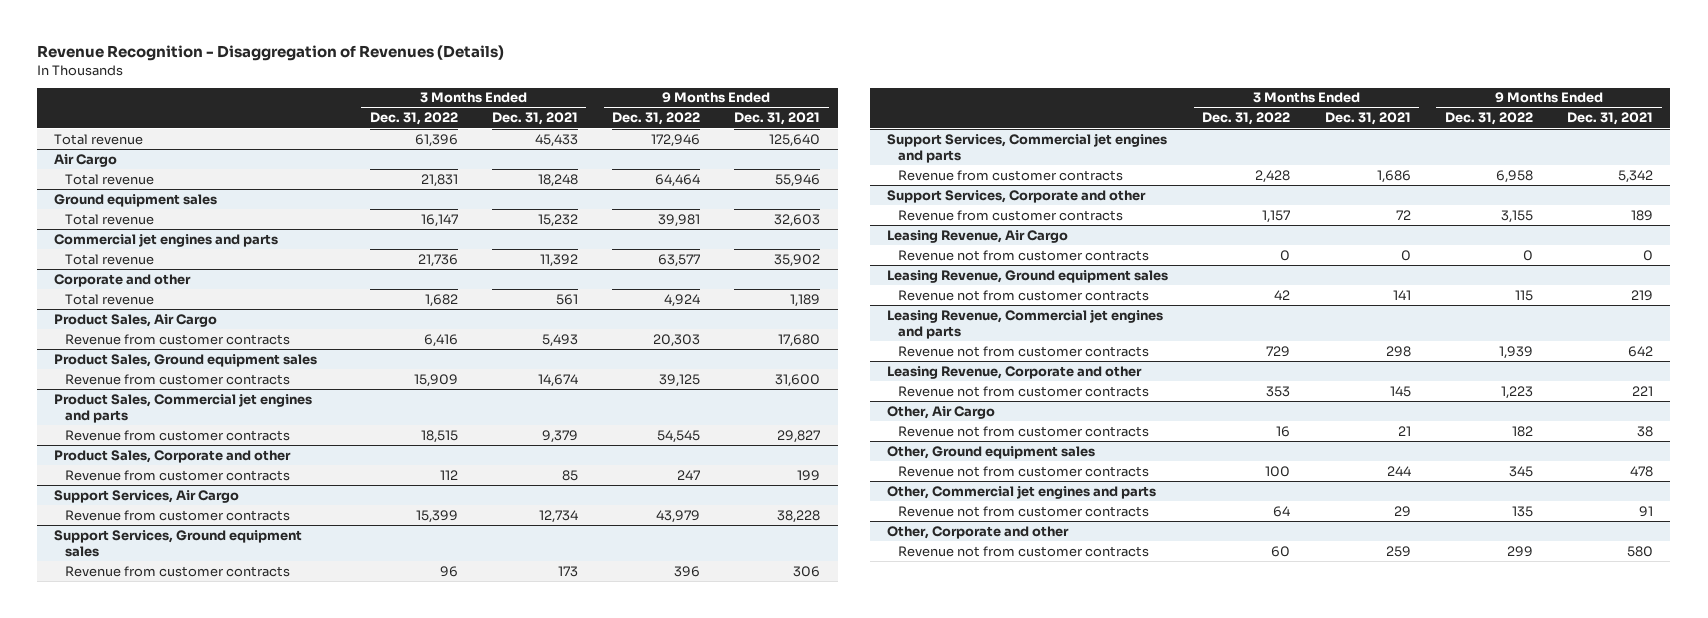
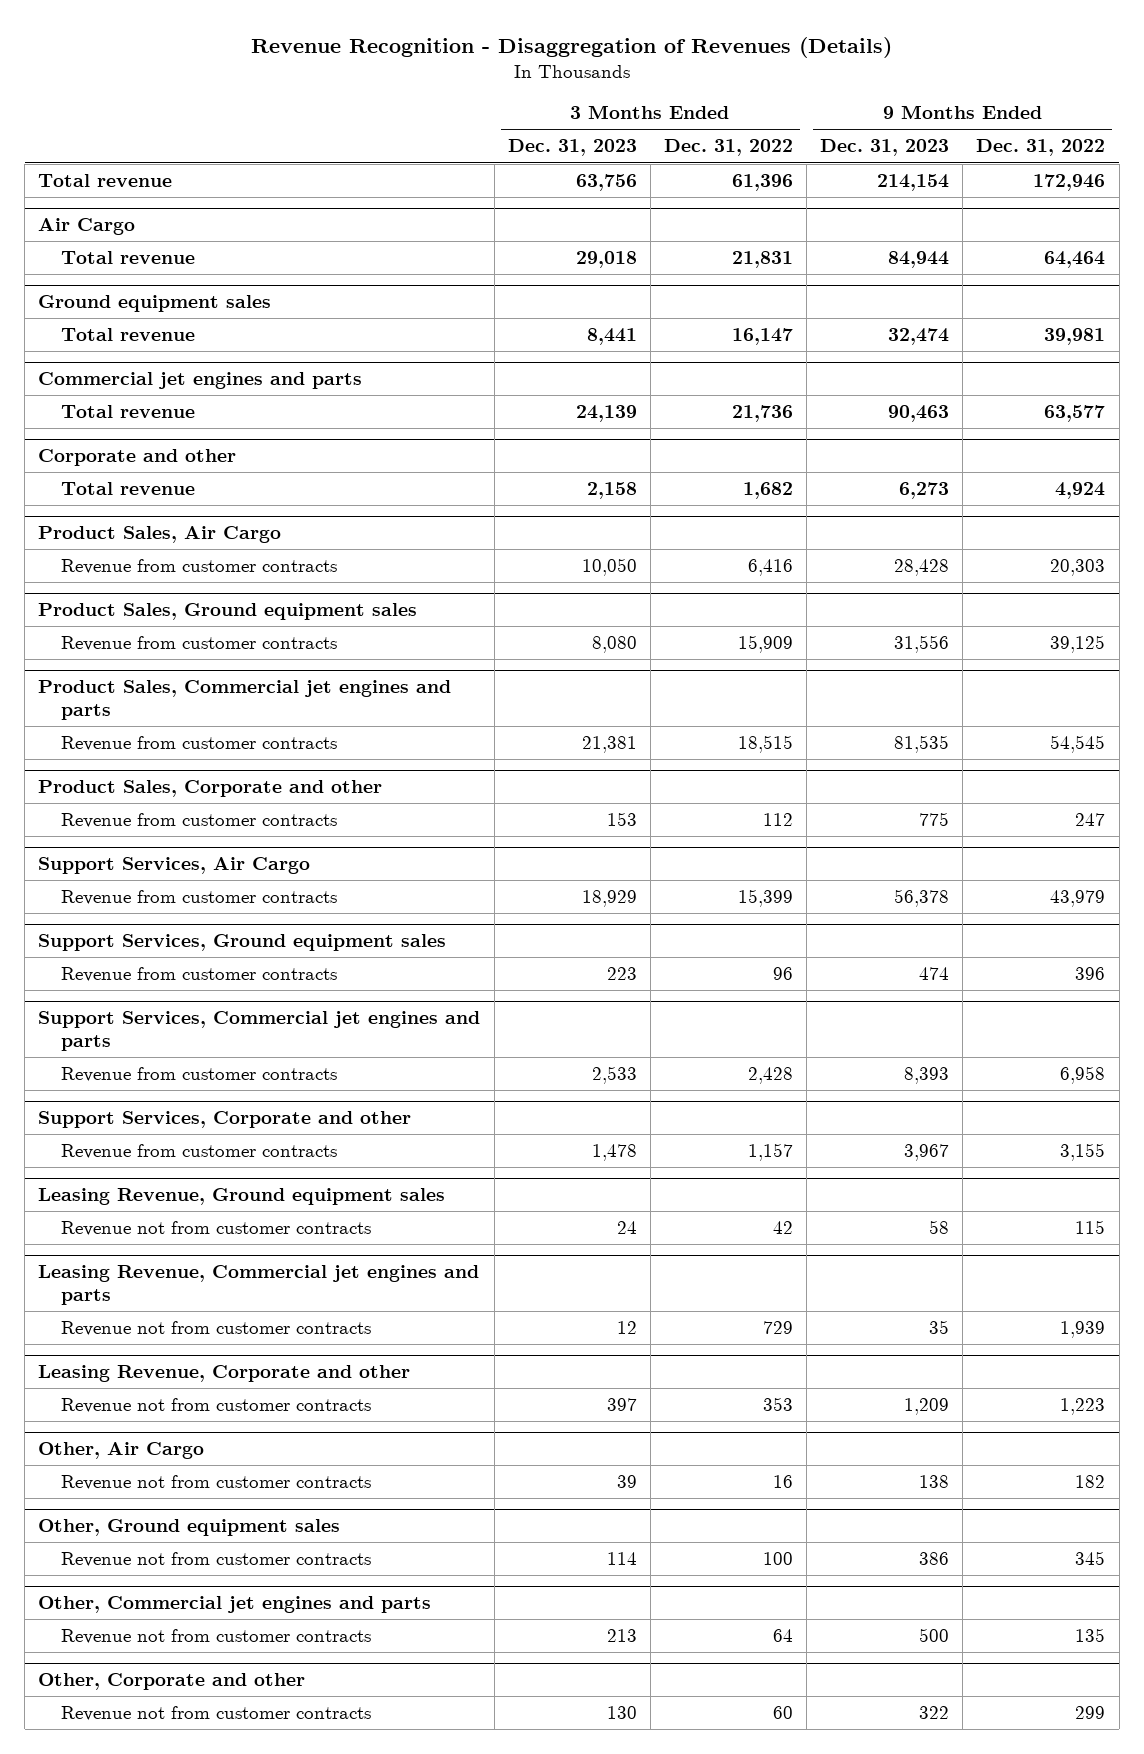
[491,112,578,126] Dec. 31, 2021 -> none
[734,112,821,126] Dec. 31, 2021 -> none
none -> [507,139,637,157] Dec. 31, 2023
none -> [820,139,950,157] Dec. 31, 2023
[887,229,1069,243] Leasing Revenue, Air Cargo -> none
[898,249,1150,261] Revenue not from customer contracts -> none

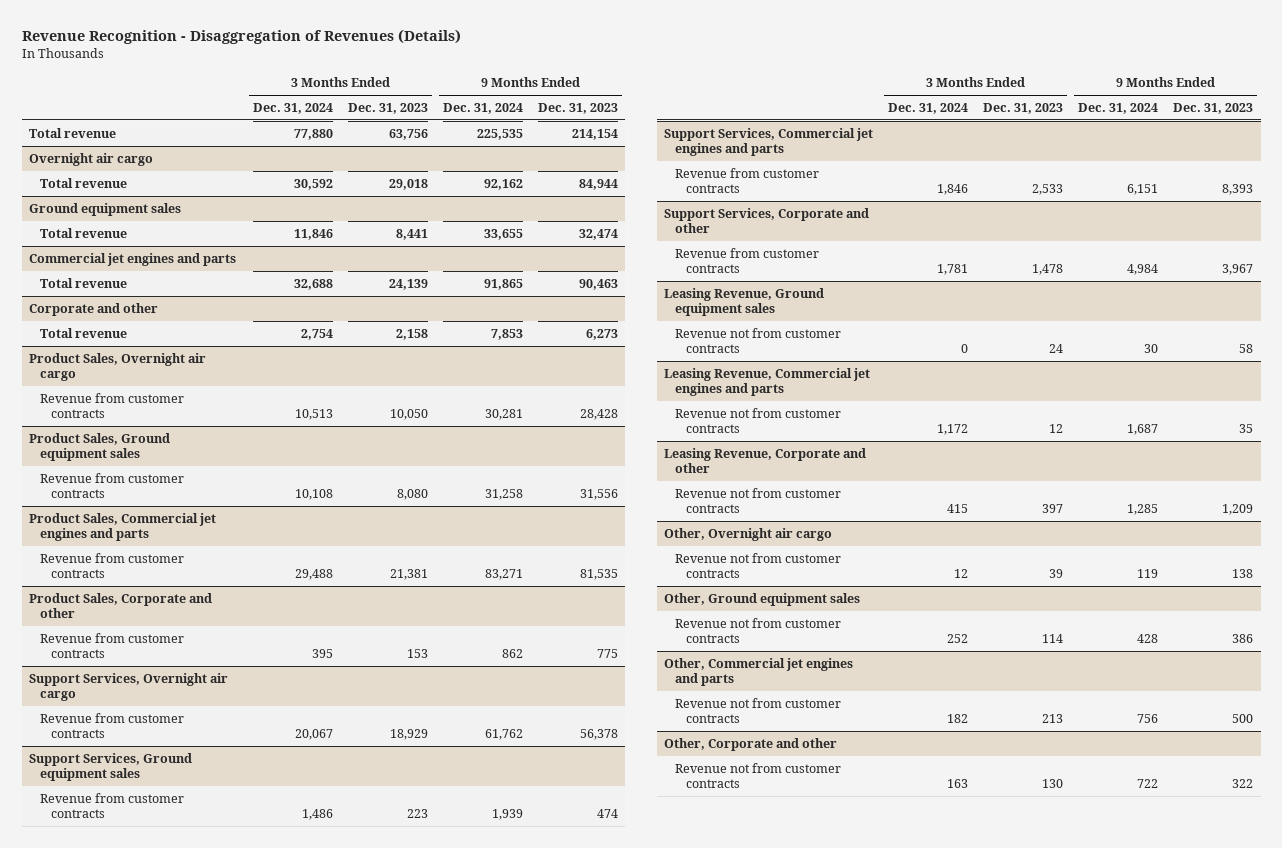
[663,139,793,157] Dec. 31, 2022 -> none
[976,139,1106,157] Dec. 31, 2022 -> none
none -> [253,102,334,114] Dec. 31, 2024
none -> [443,102,524,114] Dec. 31, 2024
[38,218,136,236] Air Cargo -> [29,152,154,166] Overnight air cargo
[38,526,282,544] Product Sales, Air Cargo -> [29,352,207,382] Product Sales, Overnight air cargo
[38,857,311,875] Support Services, Air Cargo -> [29,672,229,702] Support Services, Overnight air cargo
[38,1442,205,1460] Other, Air Cargo -> [664,527,833,541] Other, Overnight air cargo

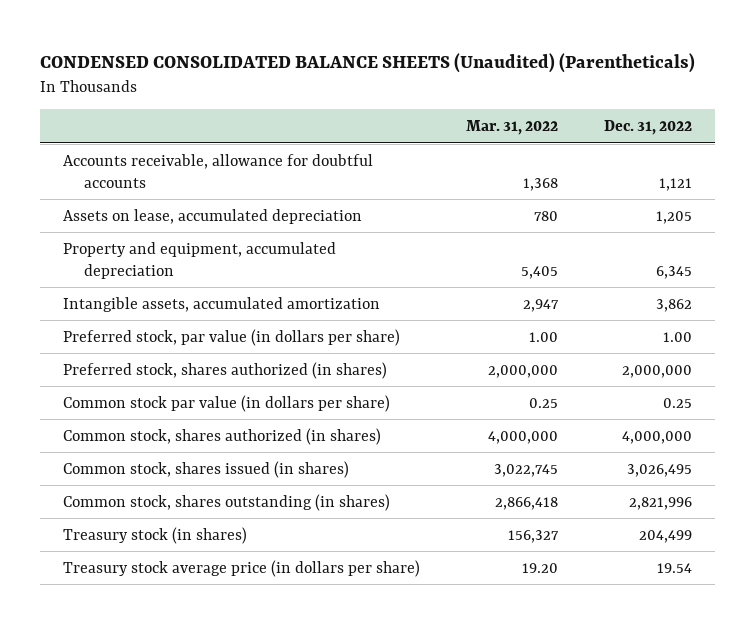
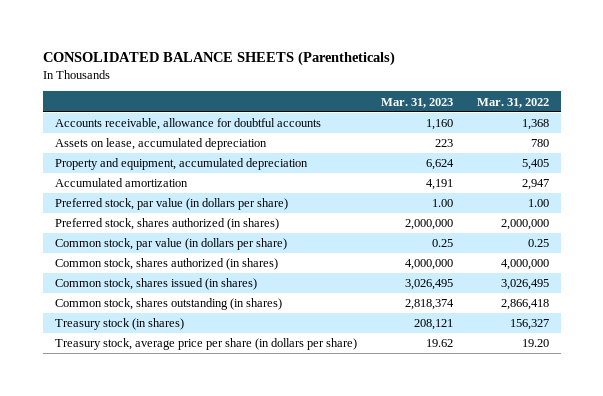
[40,52,696,73] CONDENSED CONSOLIDATED BALANCE SHEETS (Unaudited) (Parentheticals) -> [42,51,395,67] CONSOLIDATED BALANCE SHEETS (Parentheticals)
[604,119,693,135] Dec. 31, 2022 -> none
none -> [380,97,453,108] Mar. 31, 2023
[63,296,381,312] Intangible assets, accumulated amortization -> [54,178,188,188] Accumulated amortization
[63,394,391,412] Common stock par value (in dollars per share) -> [54,238,287,251] Common stock, par value (in dollars per share)
[494,463,559,477] 3,022,745 -> [500,279,549,291] 3,026,495
[63,559,421,577] Treasury stock average price (in dollars per share) -> [54,338,357,351] Treasury stock, average price per share (in dollars per share)

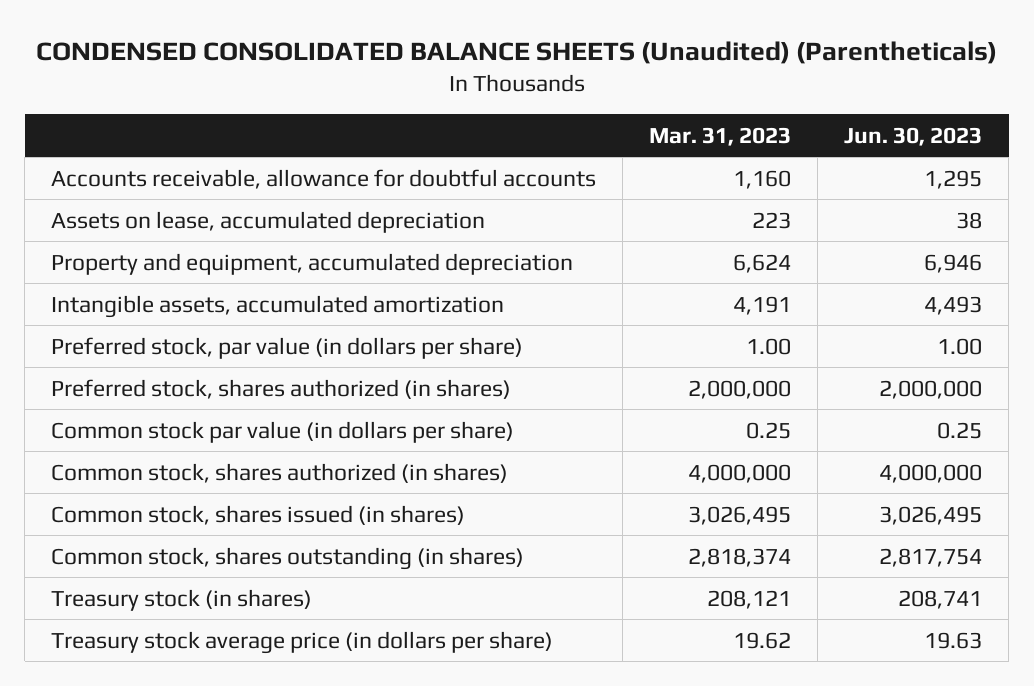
[42,51,395,67] CONSOLIDATED BALANCE SHEETS (Parentheticals) -> [35,41,997,65] CONDENSED CONSOLIDATED BALANCE SHEETS (Unaudited) (Parentheticals)
[476,97,549,108] Mar. 31, 2022 -> none
none -> [844,126,983,146] Jun. 30, 2023
[54,178,188,188] Accumulated amortization -> [51,294,505,318] Intangible assets, accumulated amortization
[54,238,287,251] Common stock, par value (in dollars per share) -> [51,420,515,443] Common stock par value (in dollars per share)
[54,338,357,351] Treasury stock, average price per share (in dollars per share) -> [51,630,554,654] Treasury stock average price (in dollars per share)

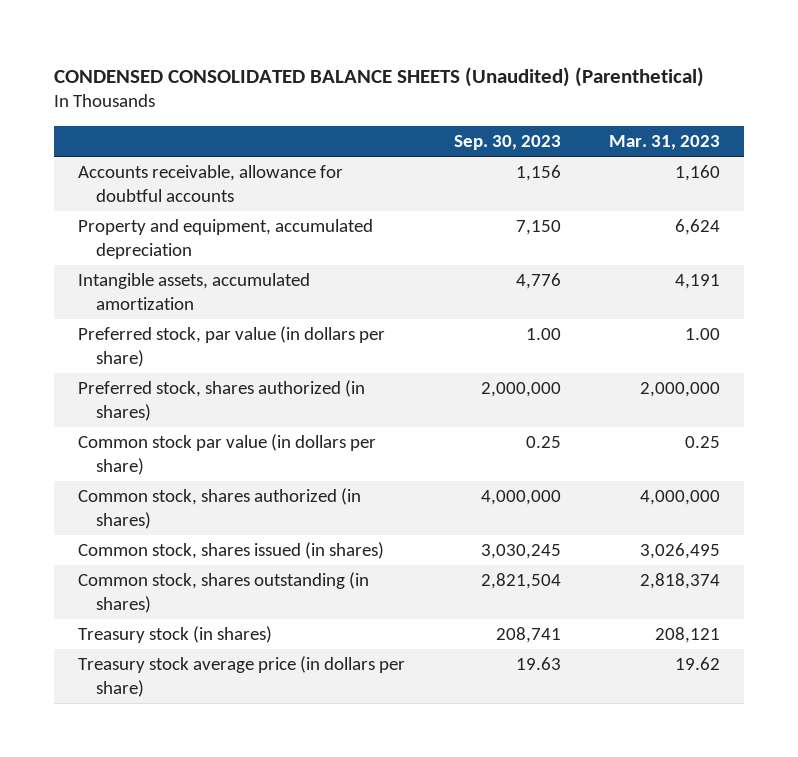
[35,41,997,65] CONDENSED CONSOLIDATED BALANCE SHEETS (Unaudited) (Parentheticals) -> [54,66,705,87] CONDENSED CONSOLIDATED BALANCE SHEETS (Unaudited) (Parenthetical)
[844,126,983,146] Jun. 30, 2023 -> none
none -> [453,134,561,150] Sep. 30, 2023
[51,210,486,233] Assets on lease, accumulated depreciation -> none

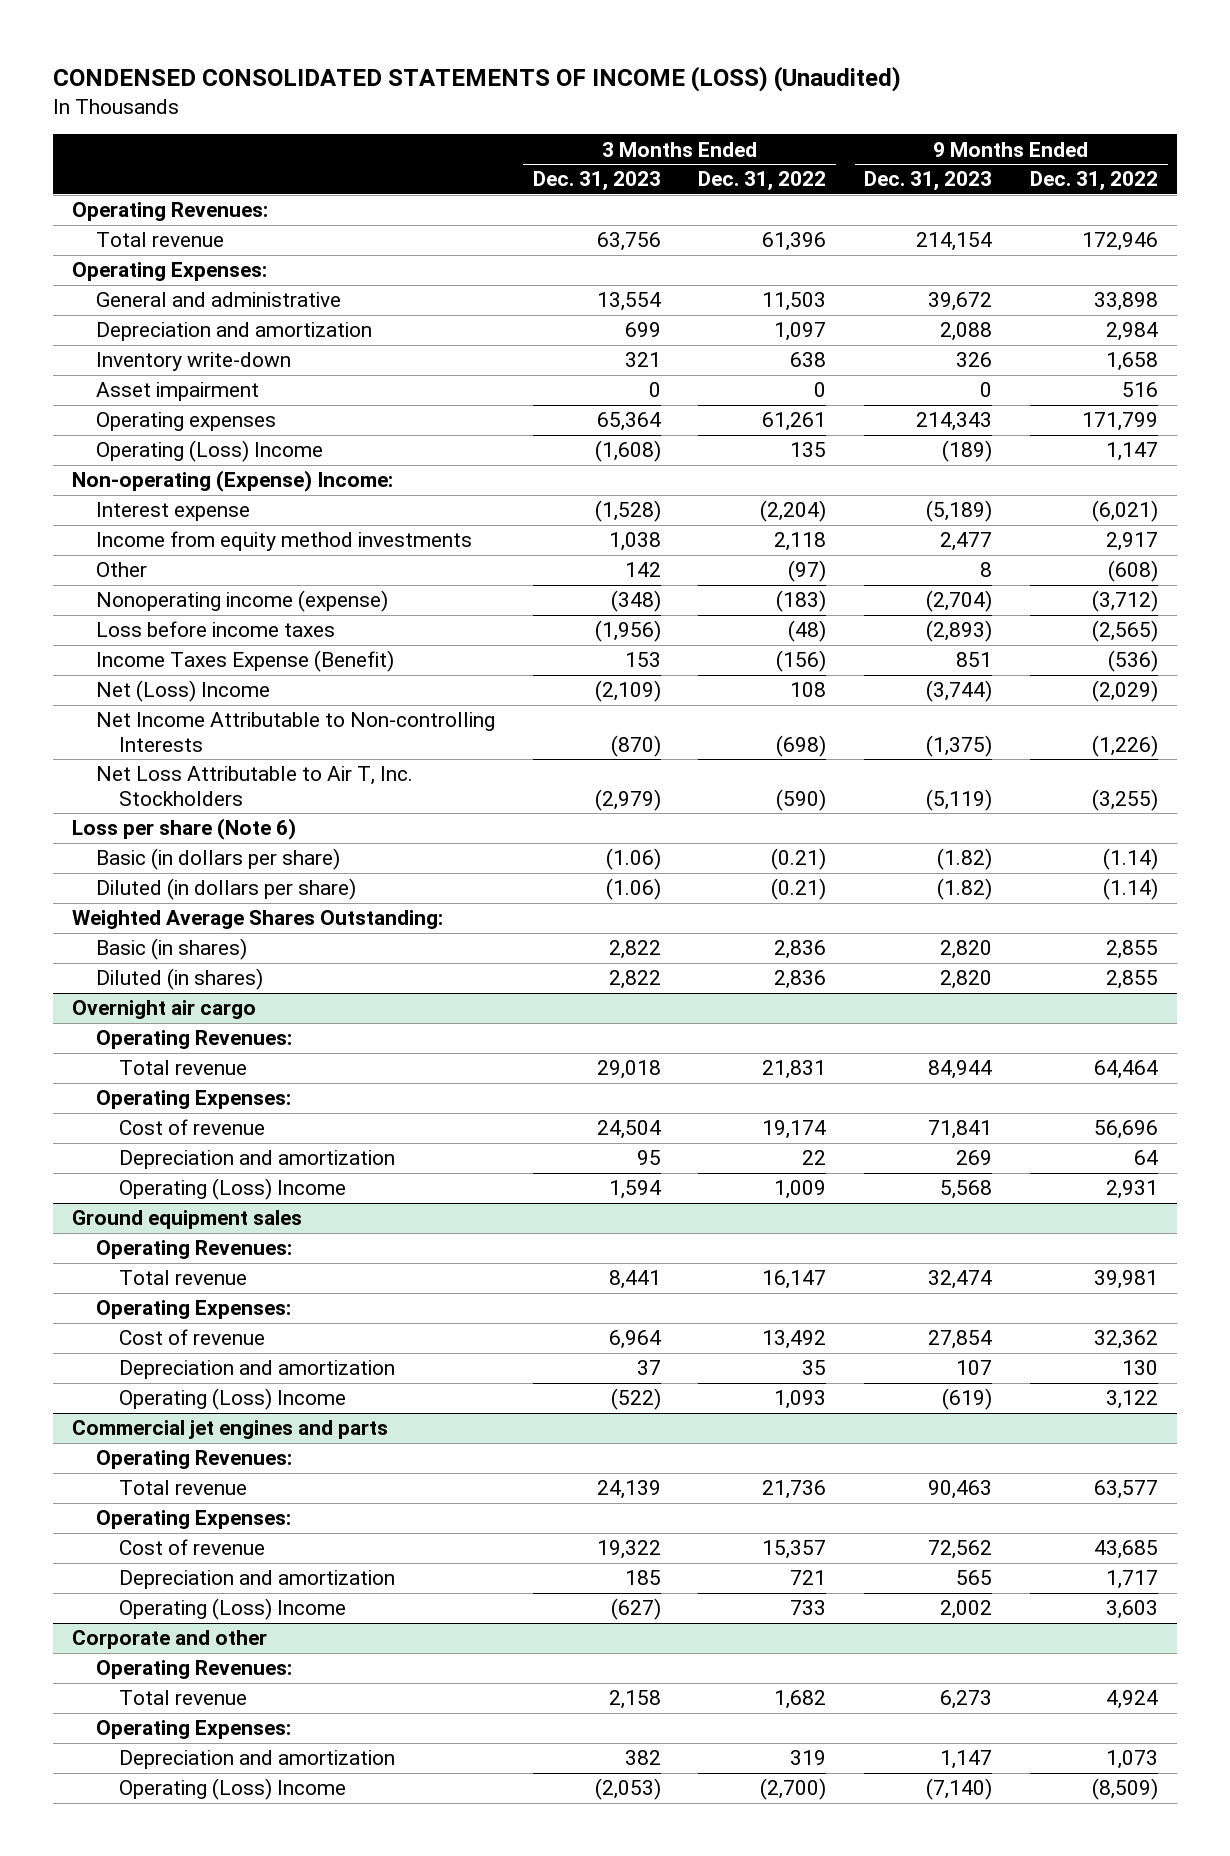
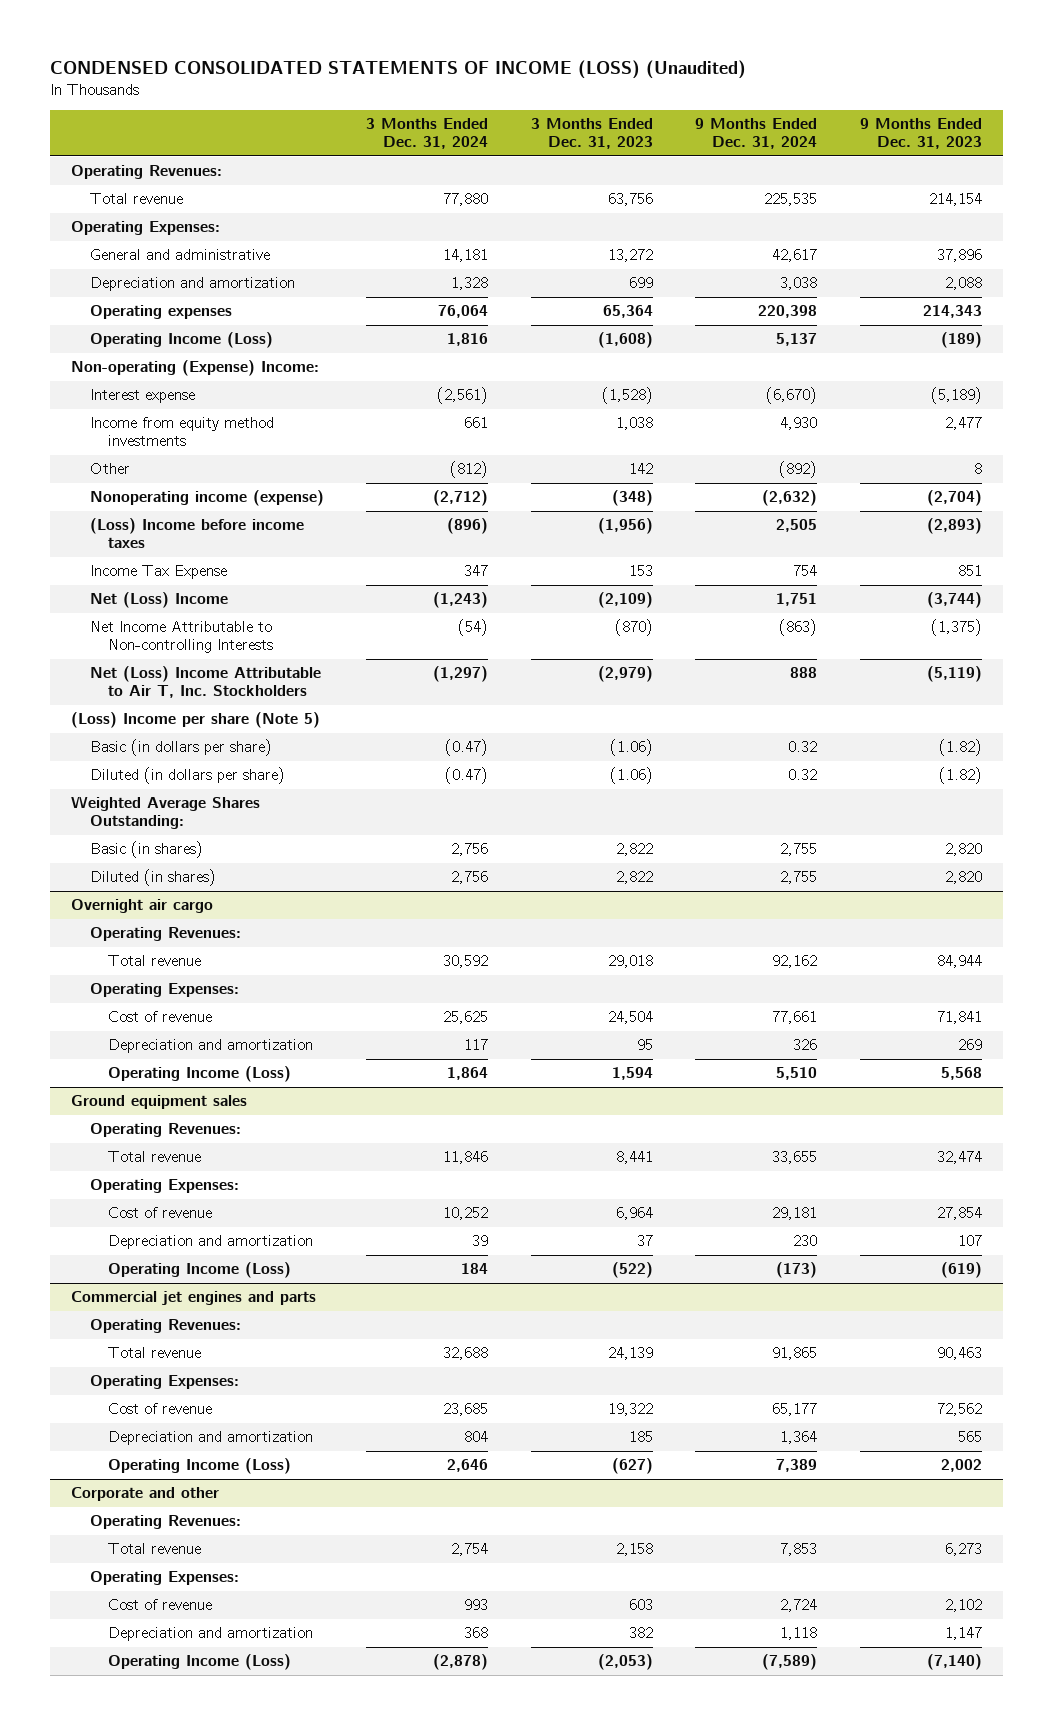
[698,171,827,192] Dec. 31, 2022 -> none
[1030,171,1159,192] Dec. 31, 2022 -> none
none -> [366,118,489,150] 3 Months Ended Dec. 31, 2024
none -> [695,118,818,150] 9 Months Ended Dec. 31, 2024
[596,292,661,312] 13,554 -> [607,249,653,263] 13,272
[928,292,993,312] 39,672 -> [936,249,982,263] 37,896
[95,352,291,372] Inventory write-down -> none
[95,382,259,402] Asset impairment -> none
[95,440,323,463] Operating (Loss) Income -> [89,332,273,349] Operating Income (Loss)
[95,621,335,638] Loss before income taxes -> [89,518,304,549] (Loss) Income before income taxes
[95,650,394,673] Income Taxes Expense (Benefit) -> [89,565,227,580] Income Tax Expense
[95,766,413,806] Net Loss Attributable to Air T, Inc. Stockholders -> [89,666,321,699] Net (Loss) Income Attributable to Air T, Inc. Stockholders
[72,818,297,841] Loss per share (Note 6) -> [71,712,321,729] (Loss) Income per share (Note 5)
[119,1178,347,1201] Operating (Loss) Income -> [108,1066,292,1083] Operating Income (Loss)
[119,1388,347,1411] Operating (Loss) Income -> [108,1262,292,1279] Operating Income (Loss)
[119,1598,347,1621] Operating (Loss) Income -> [108,1458,292,1475] Operating Income (Loss)
none -> [108,1599,213,1611] Cost of revenue
[119,1778,347,1801] Operating (Loss) Income -> [108,1654,292,1671] Operating Income (Loss)

